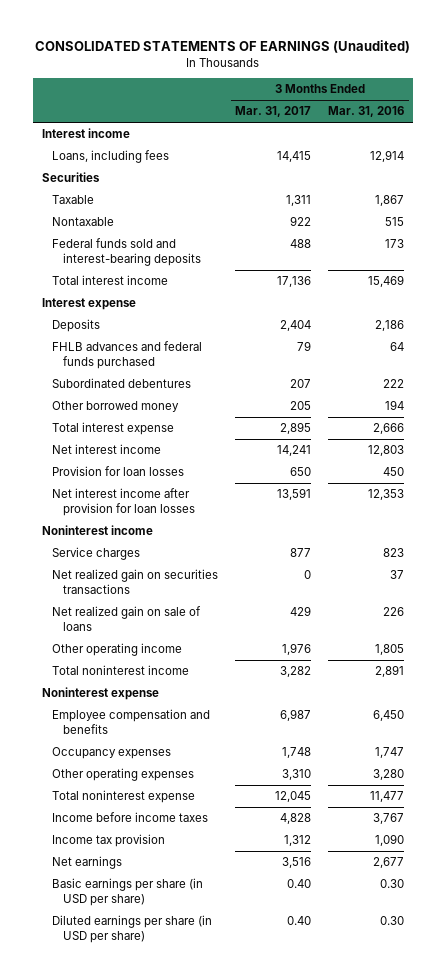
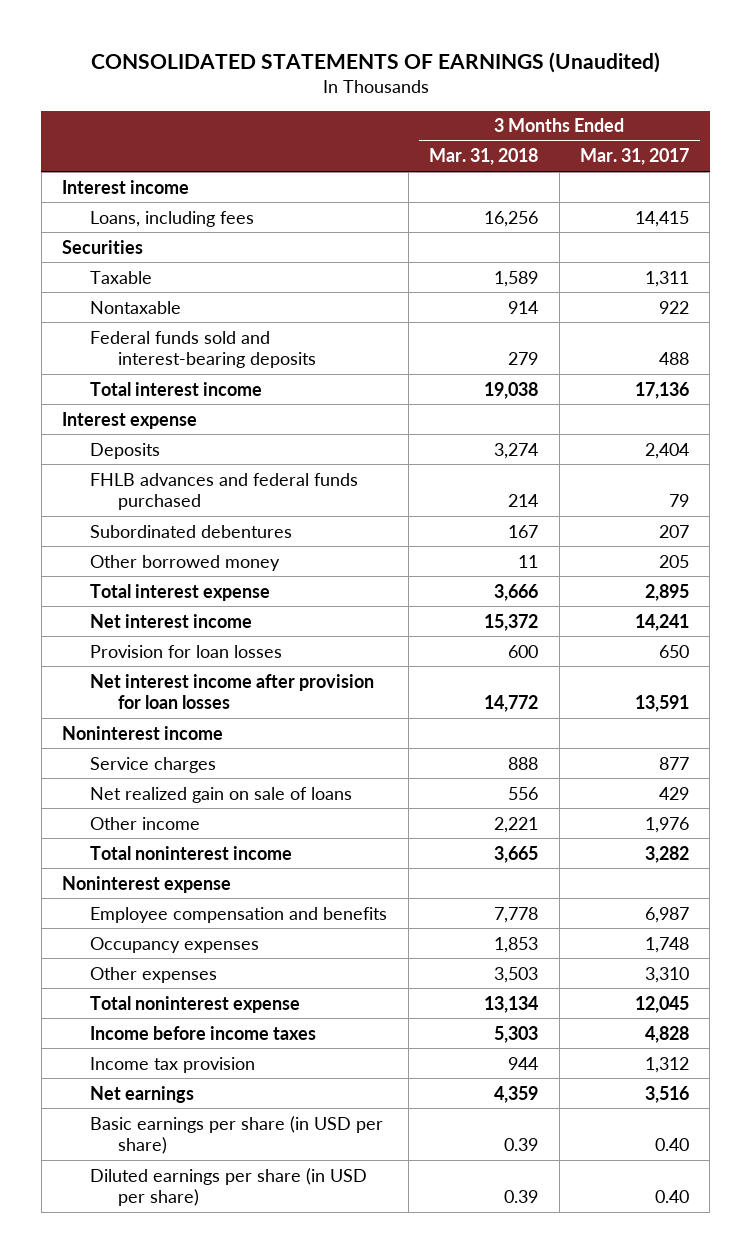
[328,106,405,118] Mar. 31, 2016 -> none
none -> [429,148,539,166] Mar. 31, 2018
[52,569,219,594] Net realized gain on securities transactions -> none
[52,643,183,657] Other operating income -> [90,816,201,830] Other income
[52,768,195,782] Other operating expenses -> [90,966,218,983] Other expenses

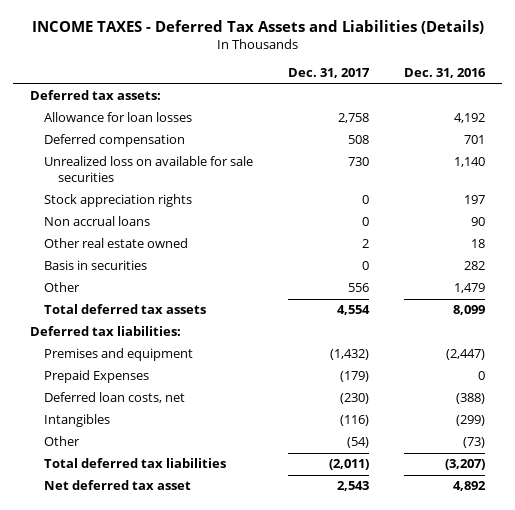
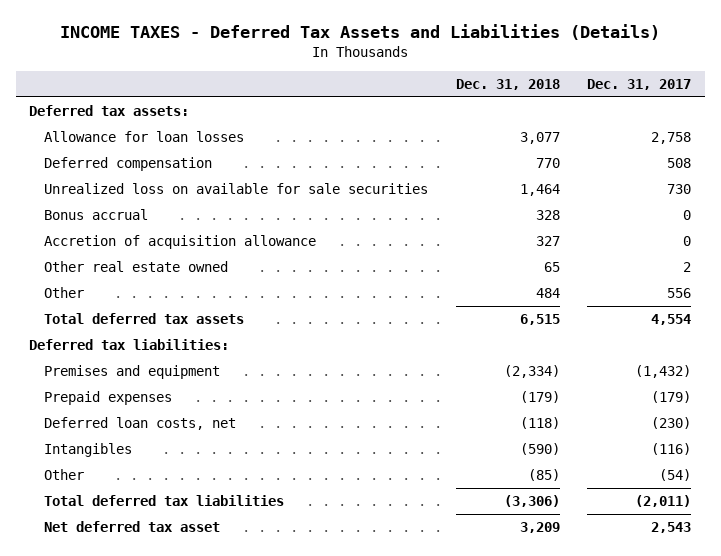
[403,68,486,79] Dec. 31, 2016 -> none
none -> [455,78,560,90] Dec. 31, 2018
[43,194,192,208] Stock appreciation rights -> none
[43,216,150,227] Non accrual loans -> none
none -> [44,208,149,220] Bonus accrual
none -> [44,234,317,249] Accretion of acquisition allowance
[43,260,147,271] Basis in securities -> none
[43,370,149,384] Prepaid Expenses -> [44,390,173,405] Prepaid expenses

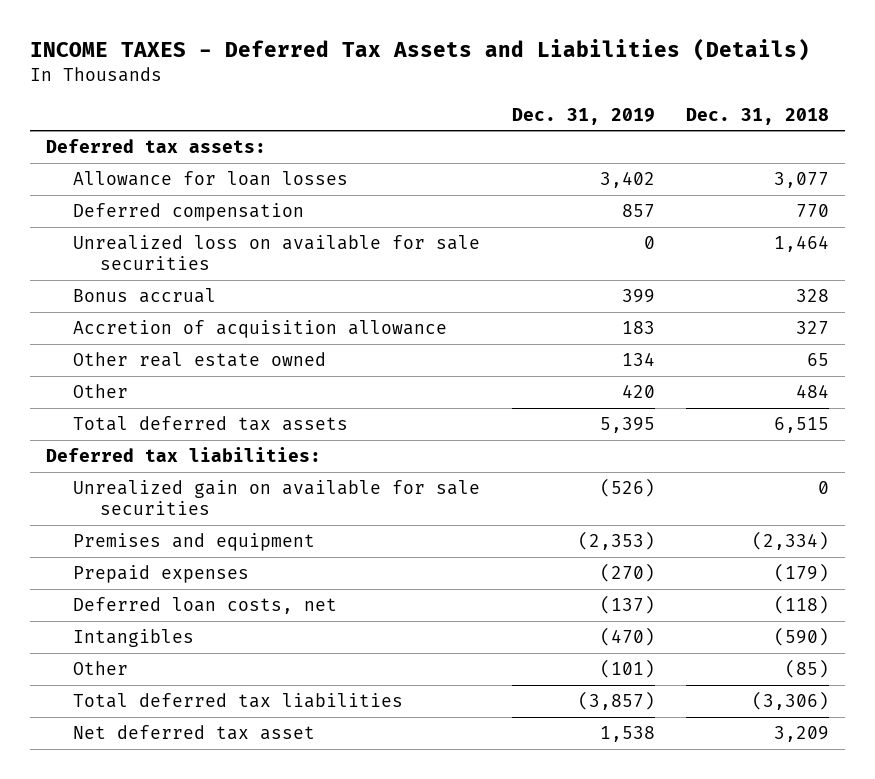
[587,78,692,90] Dec. 31, 2017 -> none
none -> [511,107,655,125] Dec. 31, 2019
none -> [72,480,480,516] Unrealized gain on available for sale securities

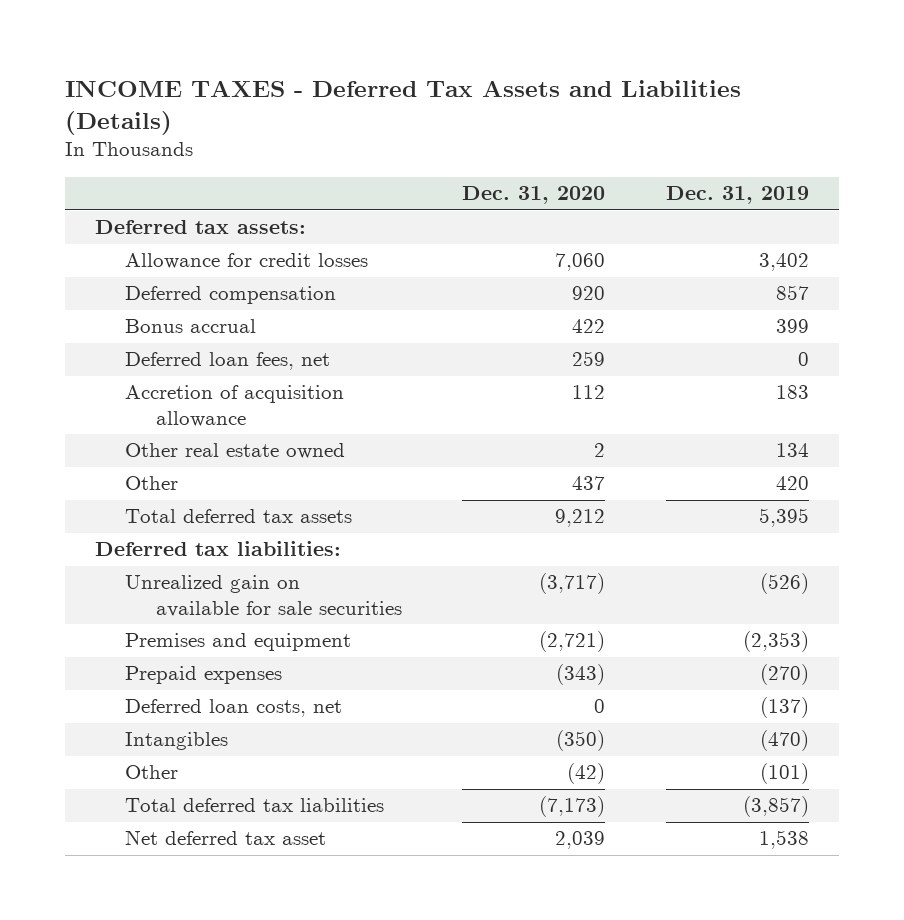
[686,107,830,125] Dec. 31, 2018 -> none
none -> [462,186,606,205] Dec. 31, 2020
[72,171,348,187] Allowance for loan losses -> [125,253,369,270] Allowance for credit losses
[72,235,480,271] Unrealized loss on available for sale securities -> none
none -> [125,352,331,371] Deferred loan fees, net

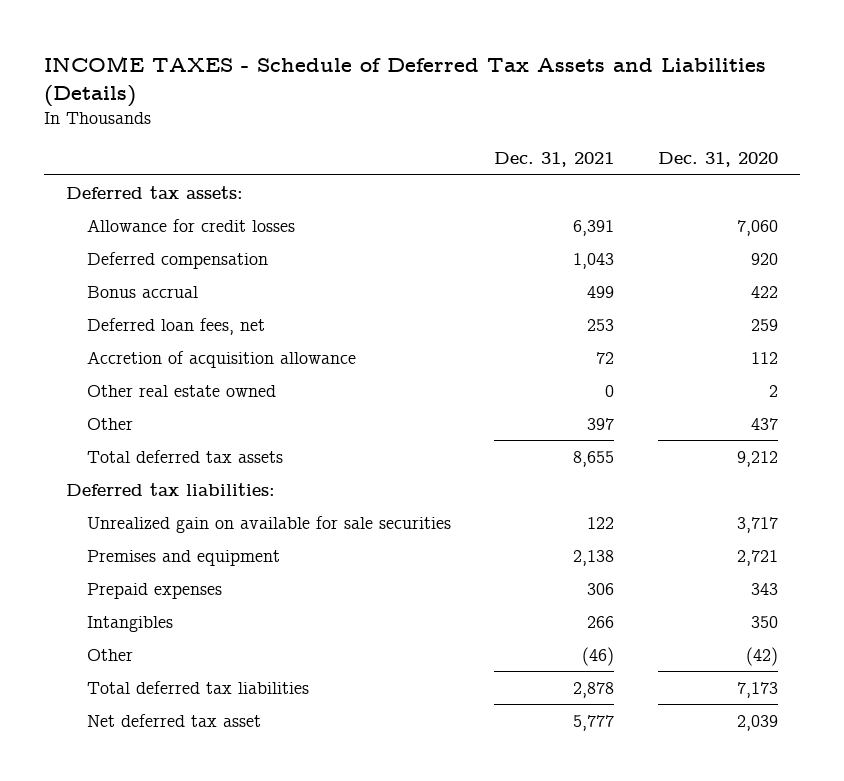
[64,79,741,135] INCOME TAXES - Deferred Tax Assets and Liabilities (Details) -> [44,56,767,107] INCOME TAXES - Schedule of Deferred Tax Assets and Liabilities (Details)
[665,186,809,205] Dec. 31, 2019 -> none
none -> [494,152,615,168] Dec. 31, 2021
[125,699,343,718] Deferred loan costs, net -> none
[539,573,606,595] (3,717) -> [736,516,778,533] 3,717
[539,631,606,653] (2,721) -> [736,549,778,566] 2,721
[556,664,606,686] (343) -> [750,582,778,595] 343
[556,730,606,752] (350) -> [750,615,778,628] 350
[539,796,606,818] (7,173) -> [736,681,778,698] 7,173

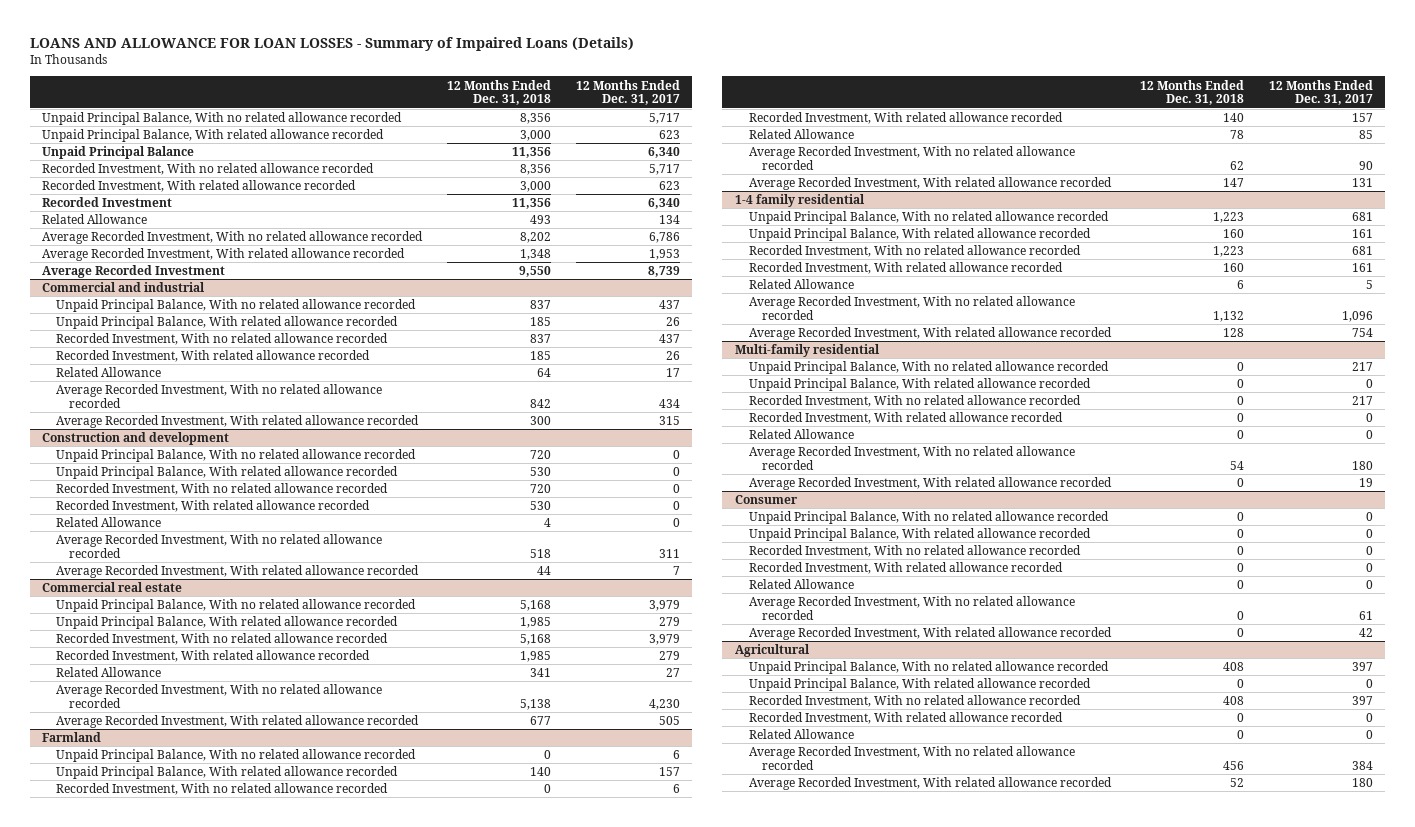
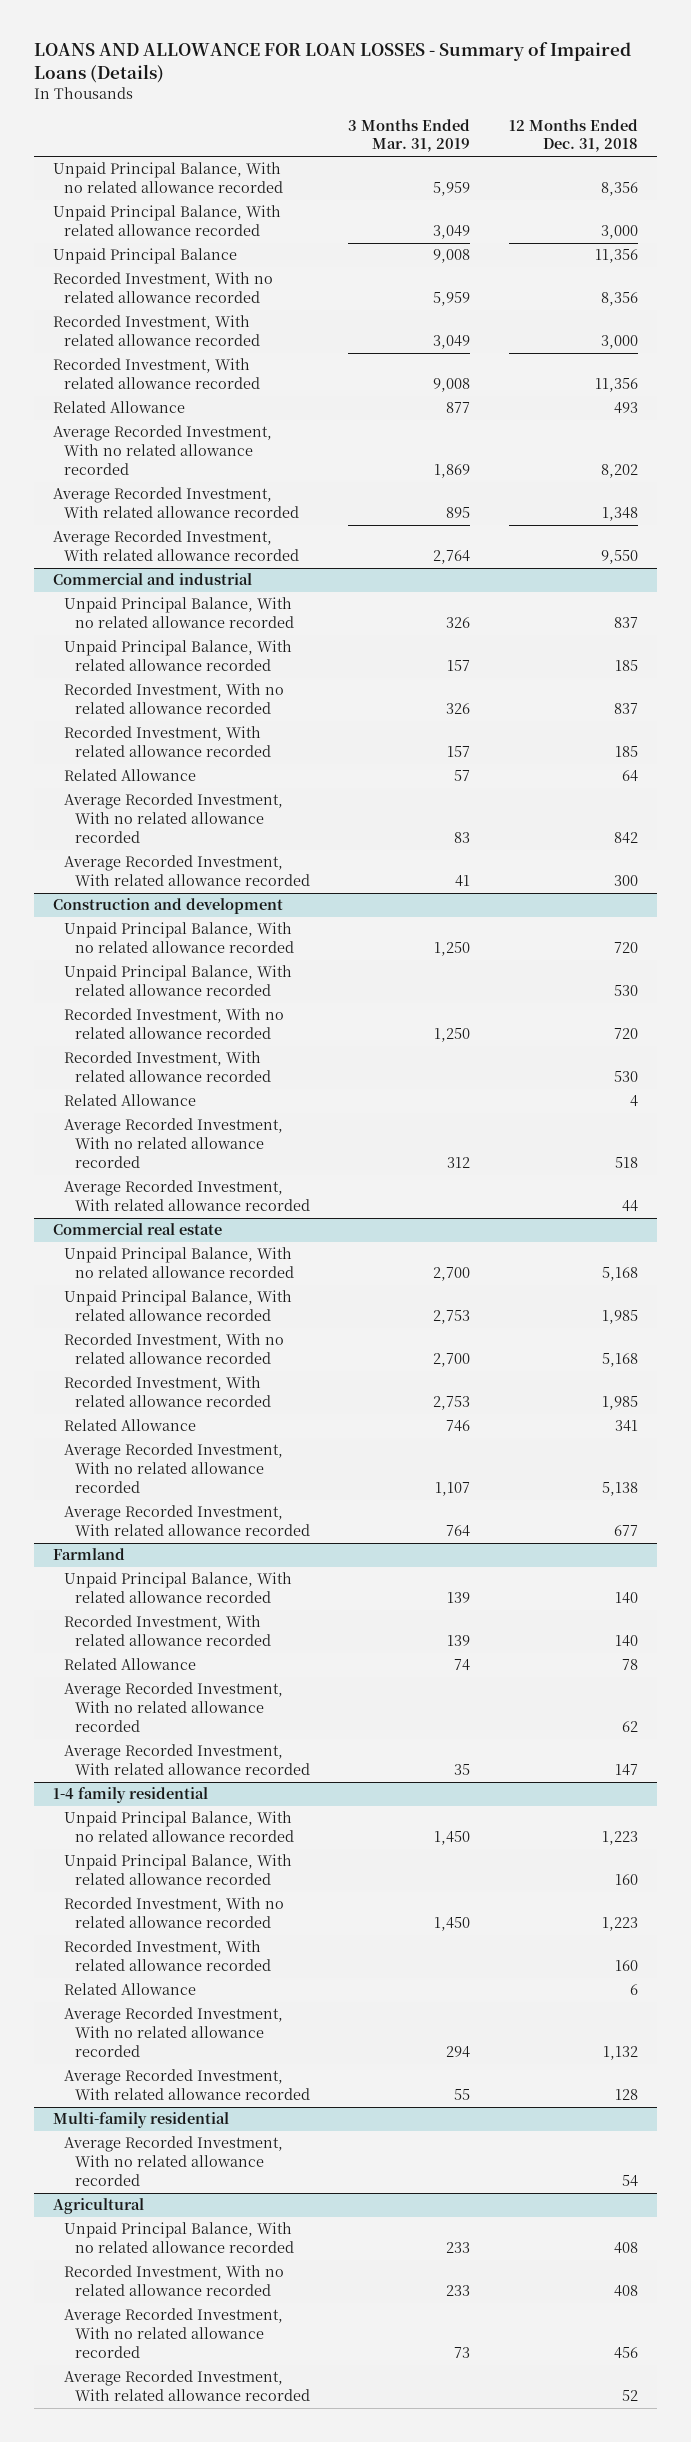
[575,79,680,106] 12 Months Ended Dec. 31, 2017 -> none
none -> [348,118,471,153] 3 Months Ended Mar. 31, 2019
[42,197,173,208] Recorded Investment -> [52,358,260,390] Recorded Investment, With related allowance recorded
[42,265,226,279] Average Recorded Investment -> [52,530,299,562] Average Recorded Investment, With related allowance recorded
[55,749,416,763] Unpaid Principal Balance, With no related allowance recorded -> none
[55,783,388,796] Recorded Investment, With no related allowance recorded -> none
[748,361,1109,375] Unpaid Principal Balance, With no related allowance recorded -> none
[748,378,1091,392] Unpaid Principal Balance, With related allowance recorded -> none
[748,395,1081,408] Recorded Investment, With no related allowance recorded -> none
[748,412,1063,425] Recorded Investment, With related allowance recorded -> none
[748,429,854,440] Related Allowance -> none
[748,477,1112,491] Average Recorded Investment, With related allowance recorded -> none
[734,495,798,505] Consumer -> none
[748,511,1109,525] Unpaid Principal Balance, With no related allowance recorded -> none
[748,528,1091,542] Unpaid Principal Balance, With related allowance recorded -> none
[748,545,1081,558] Recorded Investment, With no related allowance recorded -> none
[748,562,1063,575] Recorded Investment, With related allowance recorded -> none
[748,579,854,590] Related Allowance -> none
[748,596,1075,620] Average Recorded Investment, With no related allowance recorded -> none
[748,627,1112,641] Average Recorded Investment, With related allowance recorded -> none
[748,678,1091,692] Unpaid Principal Balance, With related allowance recorded -> none
[748,712,1063,725] Recorded Investment, With related allowance recorded -> none
[748,729,854,740] Related Allowance -> none

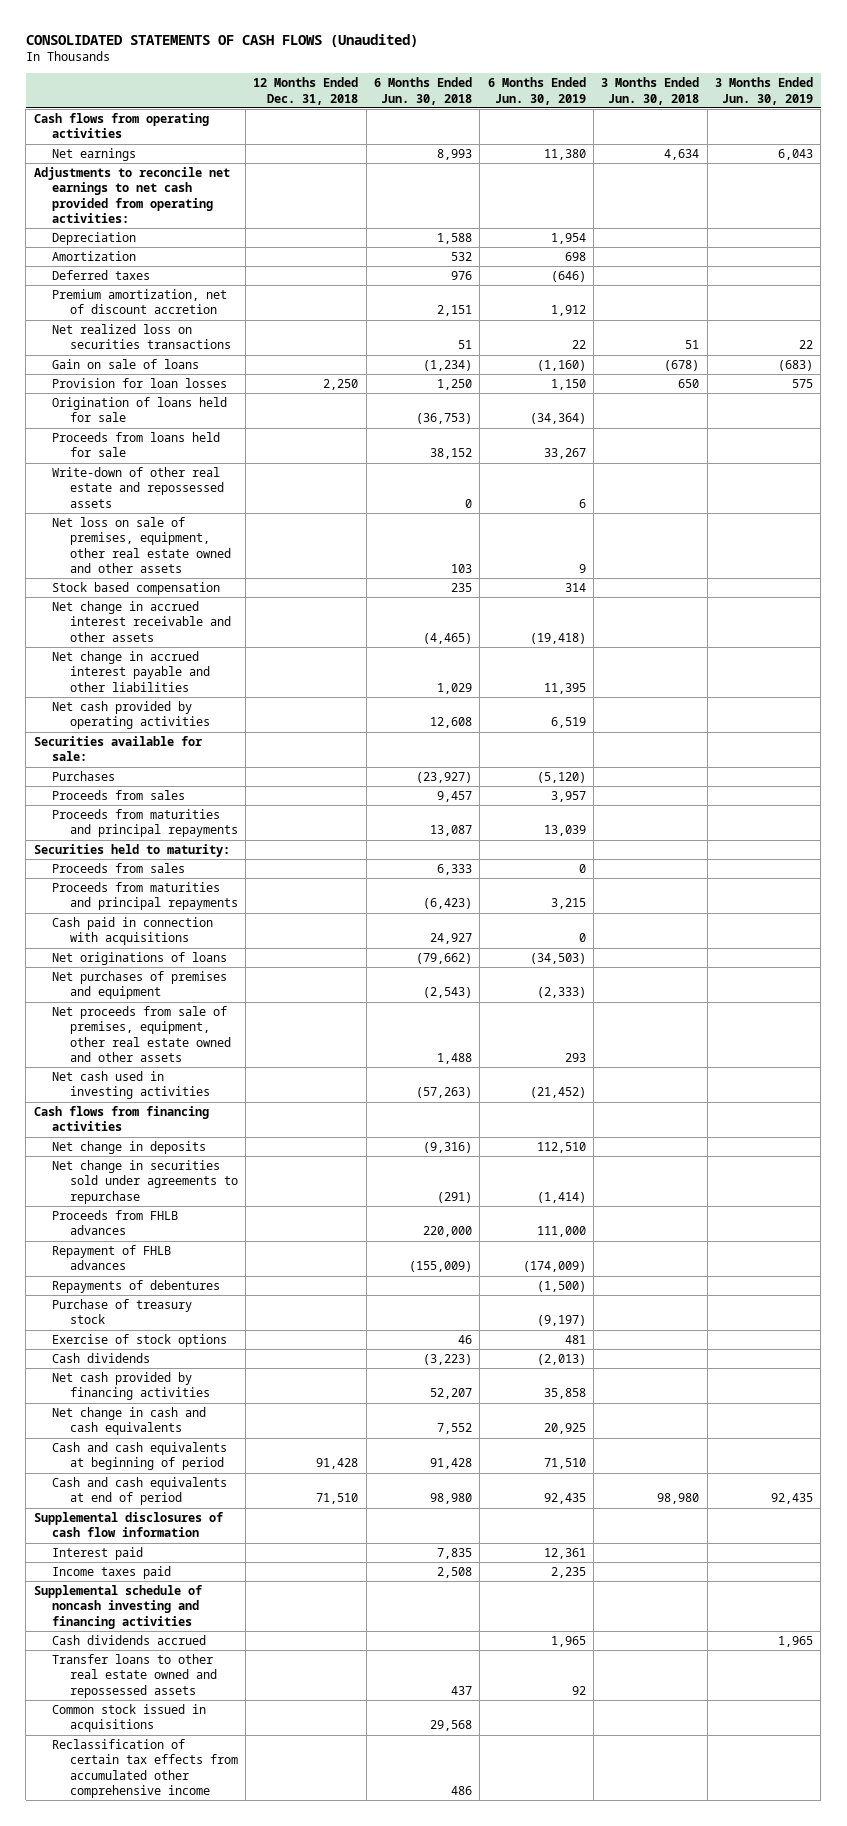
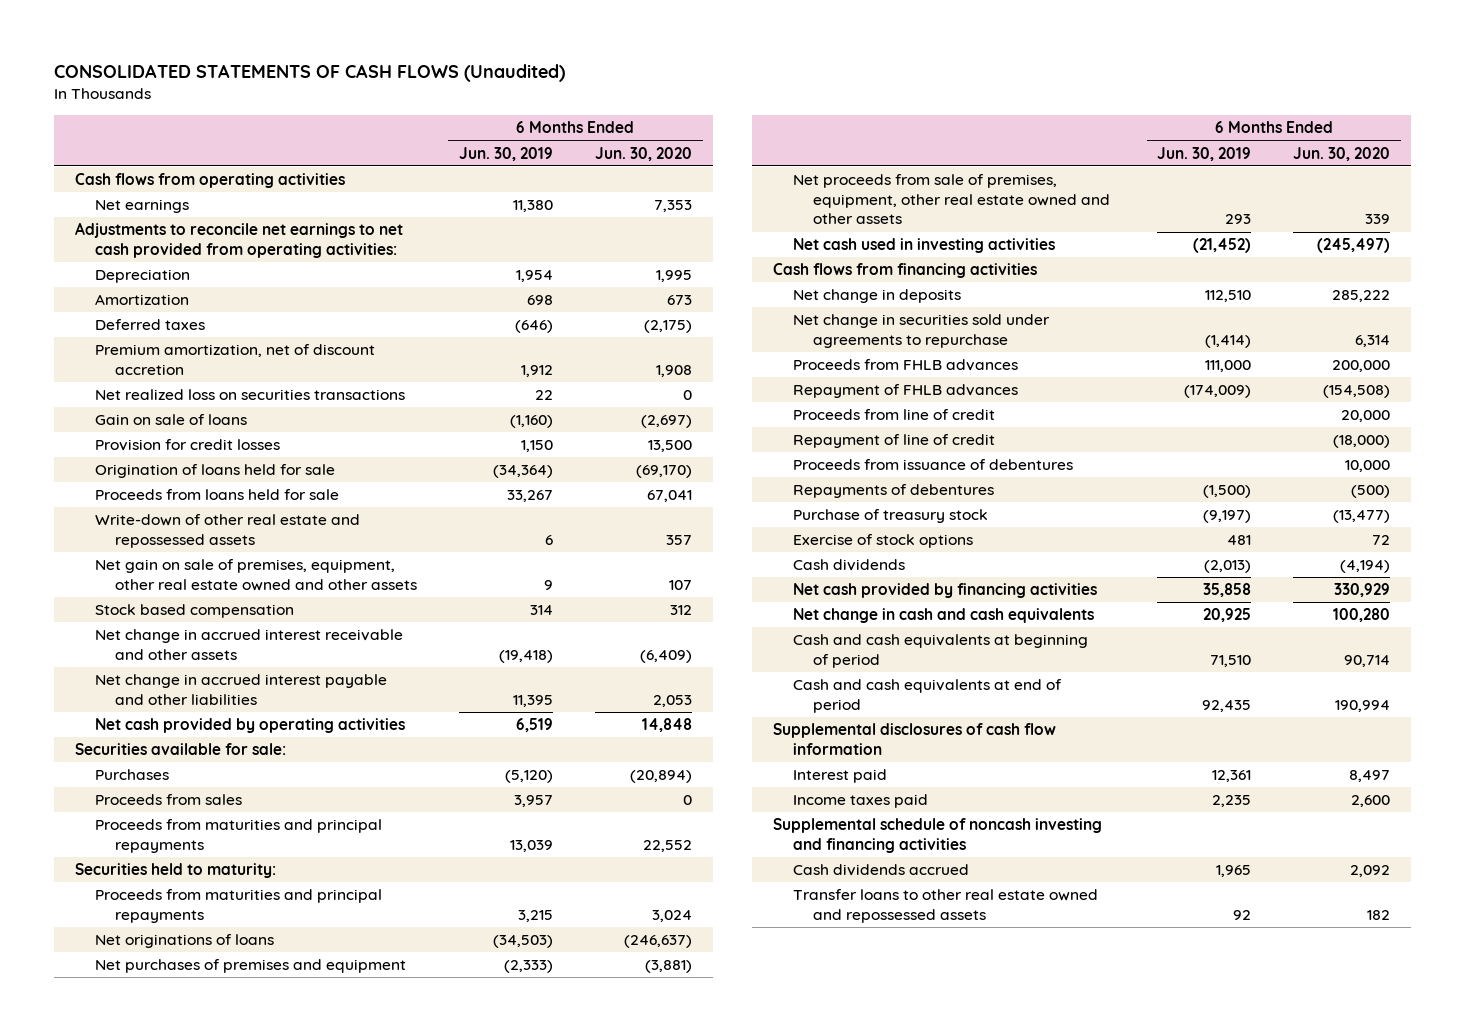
[253,77,359,105] 12 Months Ended Dec. 31, 2018 -> none
[374,77,473,105] 6 Months Ended Jun. 30, 2018 -> none
[601,77,700,105] 3 Months Ended Jun. 30, 2018 -> none
[714,77,813,105] 3 Months Ended Jun. 30, 2019 -> none
none -> [595,146,693,161] Jun. 30, 2020
[51,377,227,388] Provision for loan losses -> [94,439,280,452] Provision for credit losses
[51,516,231,574] Net loss on sale of premises, equipment, other real estate owned and other assets -> [94,559,417,591] Net gain on sale of premises, equipment, other real estate owned and other assets
[51,862,185,873] Proceeds from sales -> none
[51,916,213,946] Cash paid in connection with acquisitions -> none
none -> [793,409,996,421] Proceeds from line of credit
none -> [793,434,996,449] Repayment of line of credit
none -> [793,459,1074,471] Proceeds from issuance of debentures
[51,1703,206,1733] Common stock issued in acquisitions -> none
[51,1738,238,1799] Reclassification of certain tax effects from accumulated other comprehensive income -> none

